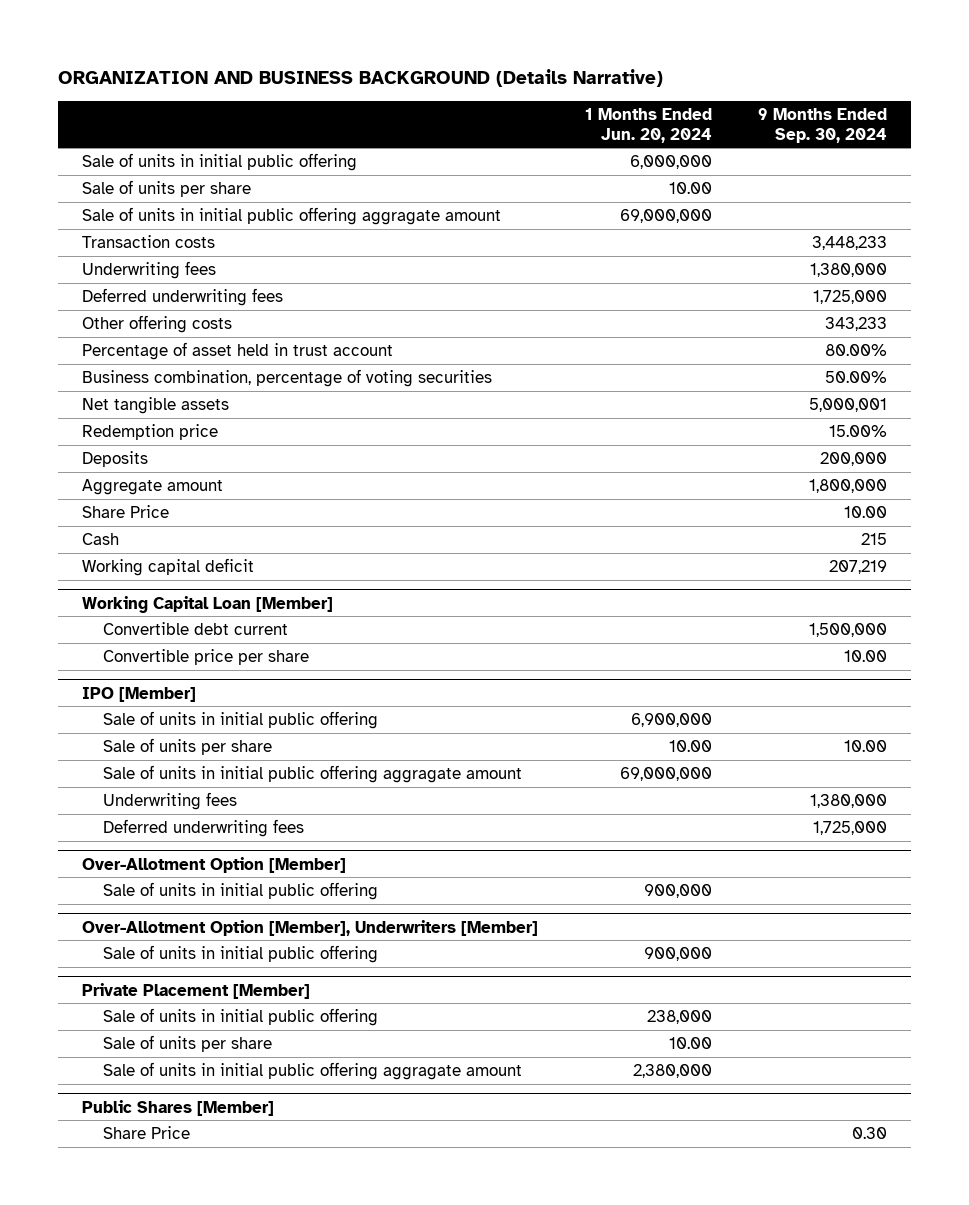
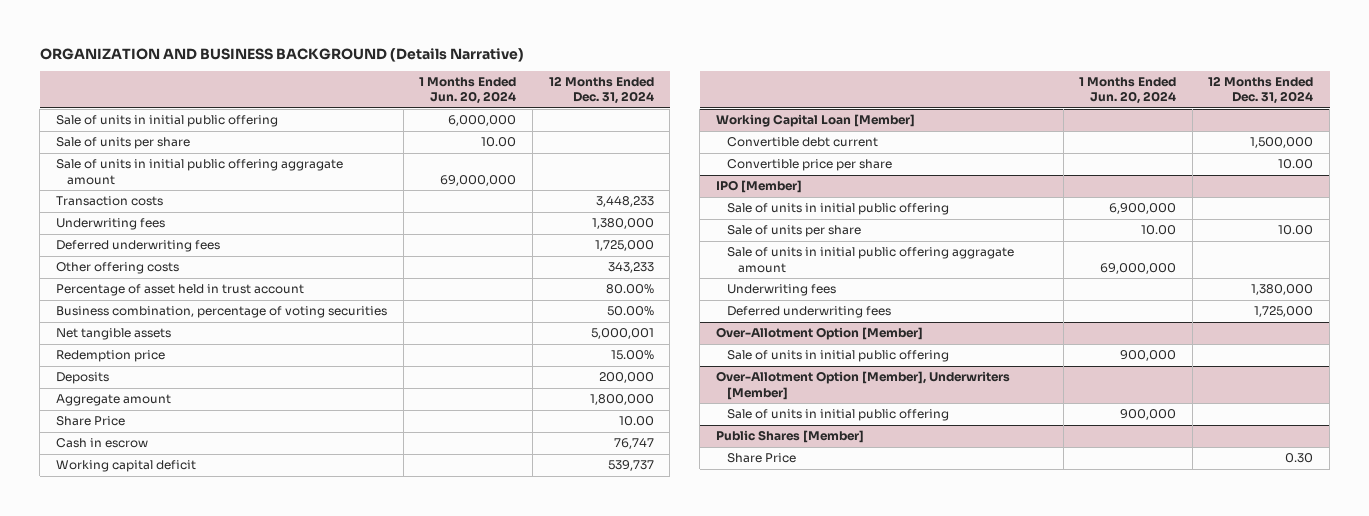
[758,107,888,143] 9 Months Ended Sep. 30, 2024 -> none
none -> [548,75,654,105] 12 Months Ended Dec. 31, 2024
[81,532,119,545] Cash -> none
none -> [56,438,149,449] Cash in escrow
[81,982,310,999] Private Placement [Member] -> none
[102,1007,378,1026] Sale of units in initial public offering -> none
[102,1034,272,1052] Sale of units per share -> none
[102,1061,522,1080] Sale of units in initial public offering aggragate amount -> none

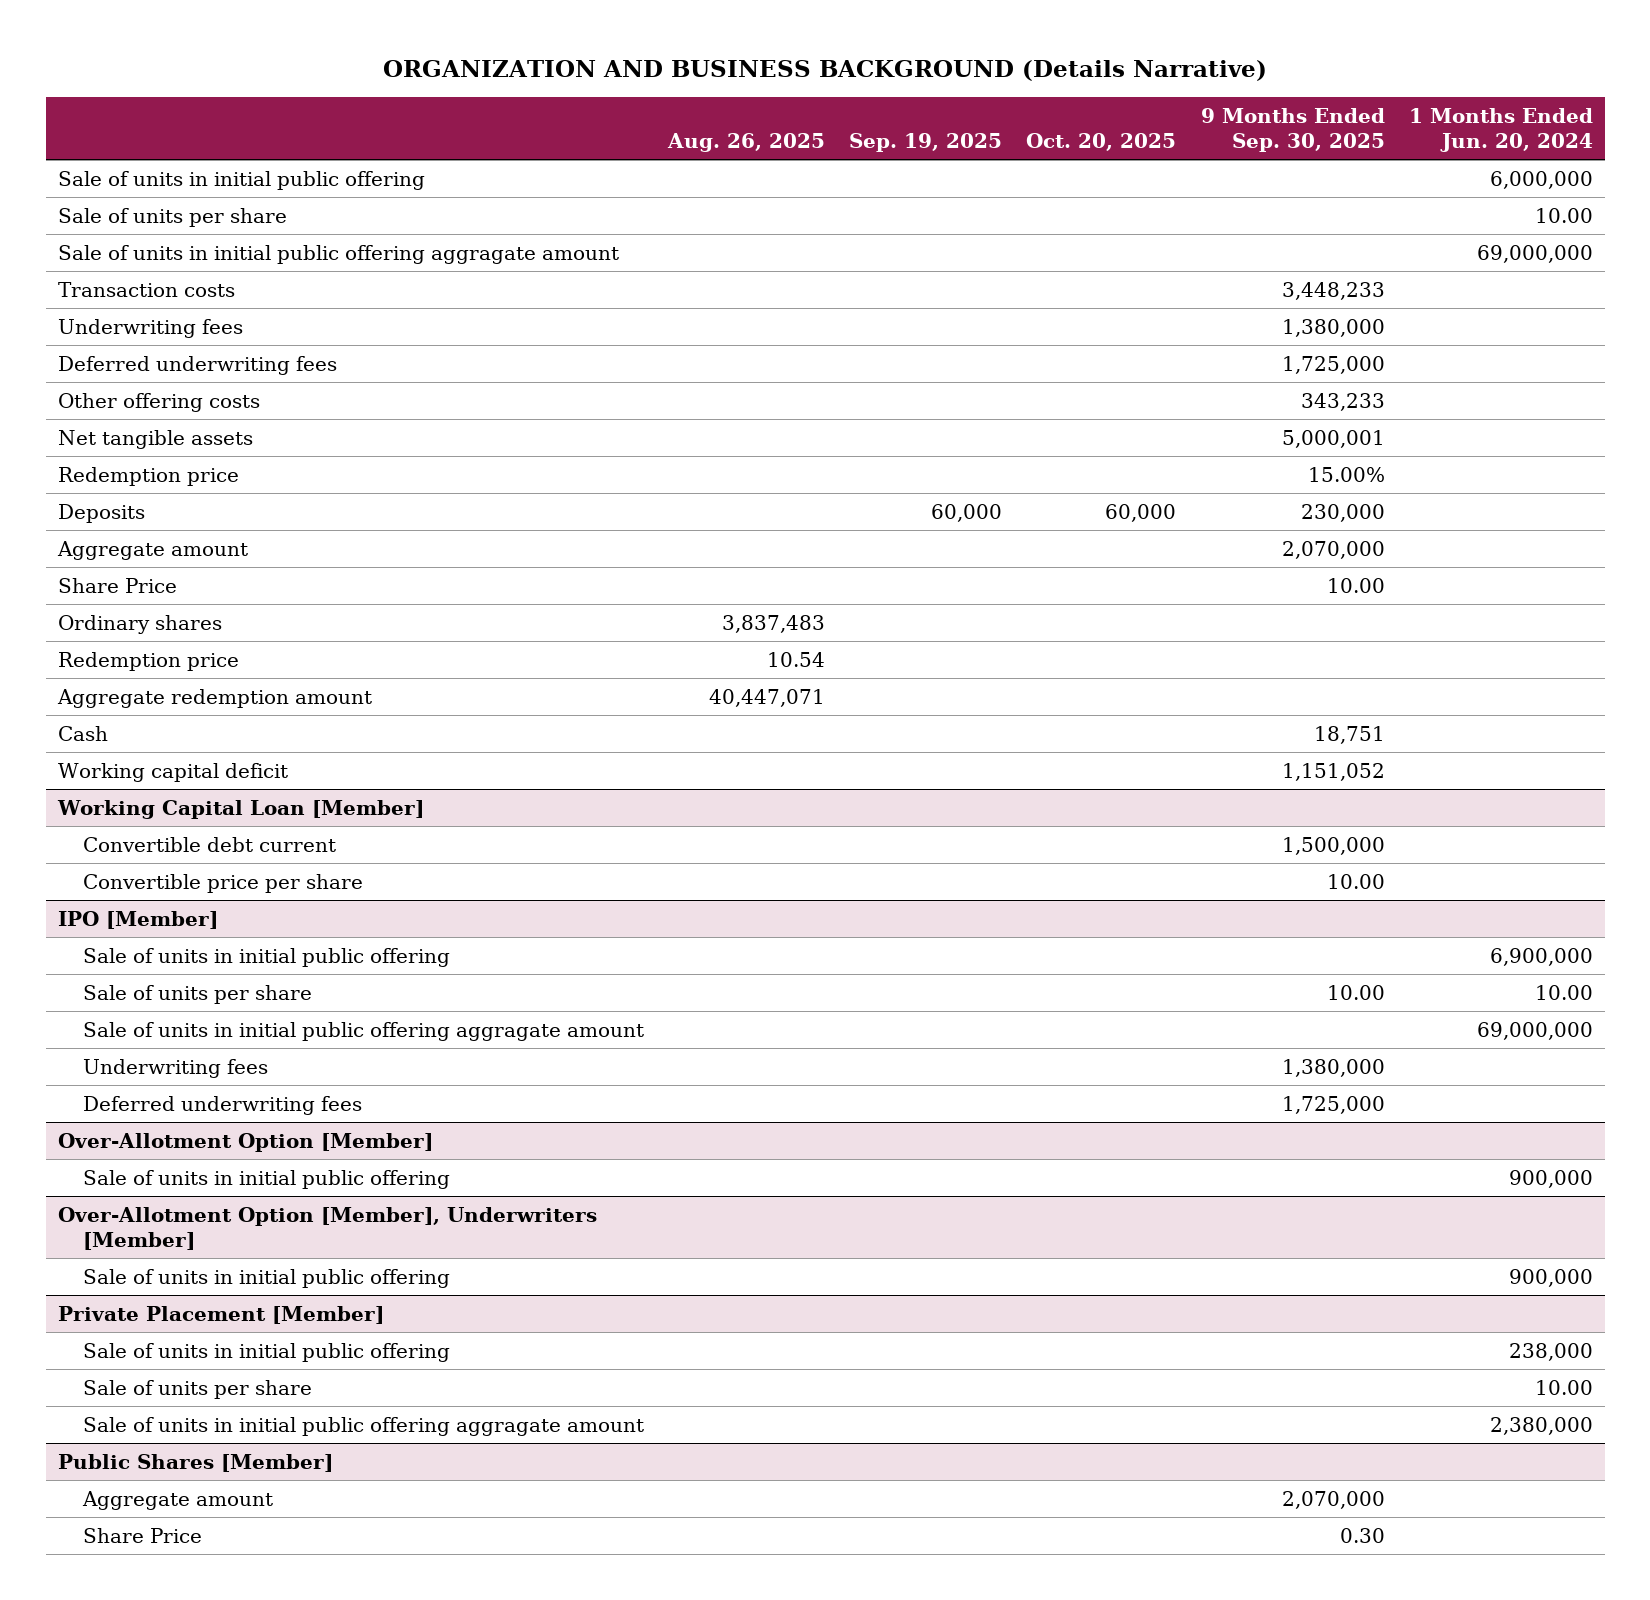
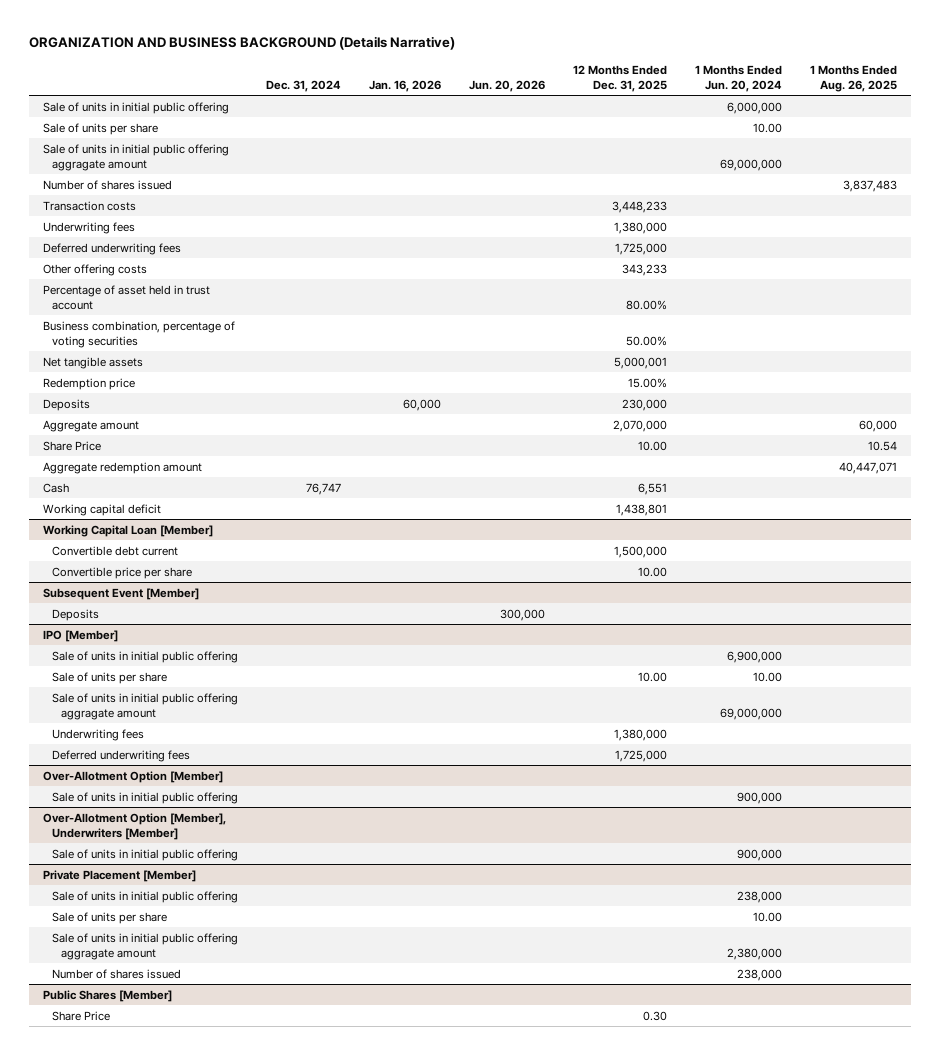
[667,133,826,153] Aug. 26, 2025 -> none
[849,133,1003,153] Sep. 19, 2025 -> none
[1026,133,1177,152] Oct. 20, 2025 -> none
[1200,108,1385,153] 9 Months Ended Sep. 30, 2025 -> none
none -> [266,80,342,93] Dec. 31, 2024
none -> [369,80,442,93] Jan. 16, 2026
none -> [469,80,546,93] Jun. 20, 2026
none -> [573,64,668,93] 12 Months Ended Dec. 31, 2025
none -> [809,64,897,93] 1 Months Ended Aug. 26, 2025
none -> [43,179,173,190] Number of shares issued
none -> [43,284,211,310] Percentage of asset held in trust account
none -> [43,320,236,348] Business combination, percentage of voting securities
[57,614,222,634] Ordinary shares -> none
[57,651,239,671] Redemption price -> none
none -> [43,587,200,600] Subsequent Event [Member]
none -> [52,608,100,621] Deposits
none -> [52,968,182,979] Number of shares issued
[82,1490,274,1510] Aggregate amount -> none

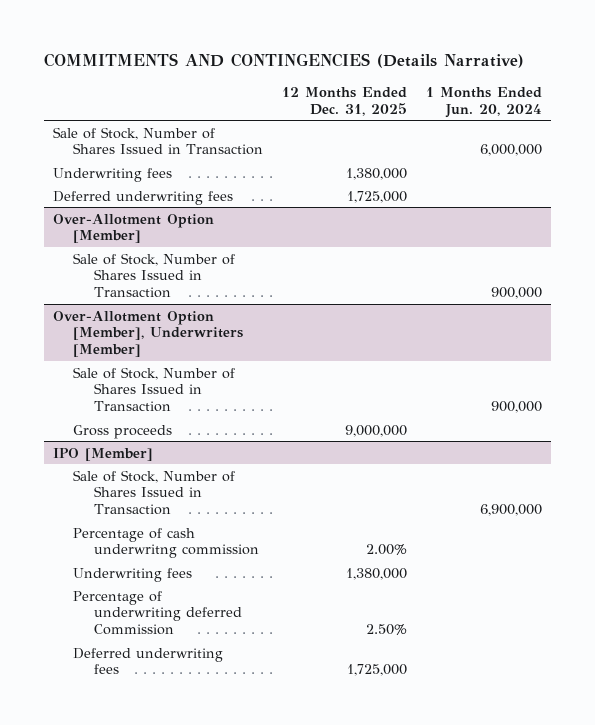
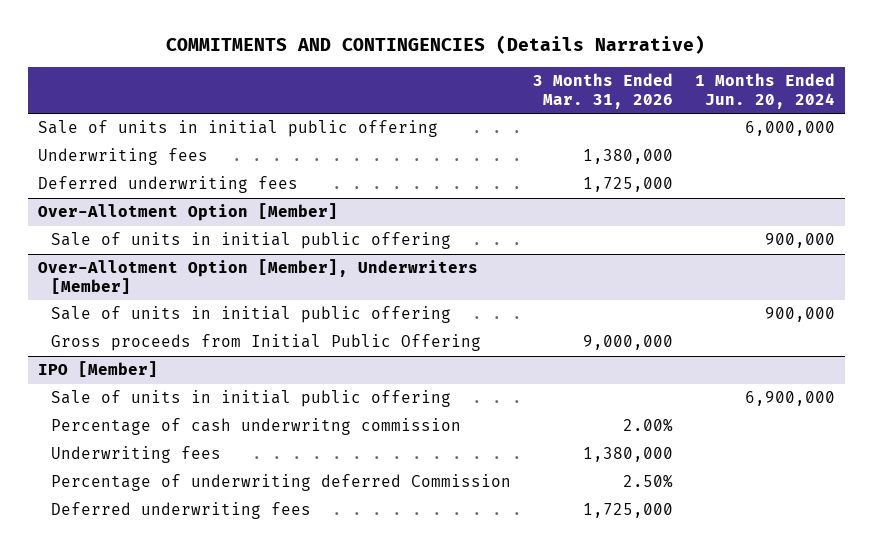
[281,86,407,116] 12 Months Ended Dec. 31, 2025 -> none
none -> [532,72,673,109] 3 Months Ended Mar. 31, 2026
[52,126,264,156] Sale of Stock, Number of Shares Issued in Transaction -> [38,120,439,138] Sale of units in initial public offering
[73,252,236,299] Sale of Stock, Number of Shares Issued in Transaction -> [51,232,452,250] Sale of units in initial public offering
[73,366,236,413] Sale of Stock, Number of Shares Issued in Transaction -> [51,306,452,324] Sale of units in initial public offering
[73,424,173,439] Gross proceeds -> [51,334,482,352] Gross proceeds from Initial Public Offering
[73,469,236,516] Sale of Stock, Number of Shares Issued in Transaction -> [51,390,452,408] Sale of units in initial public offering

